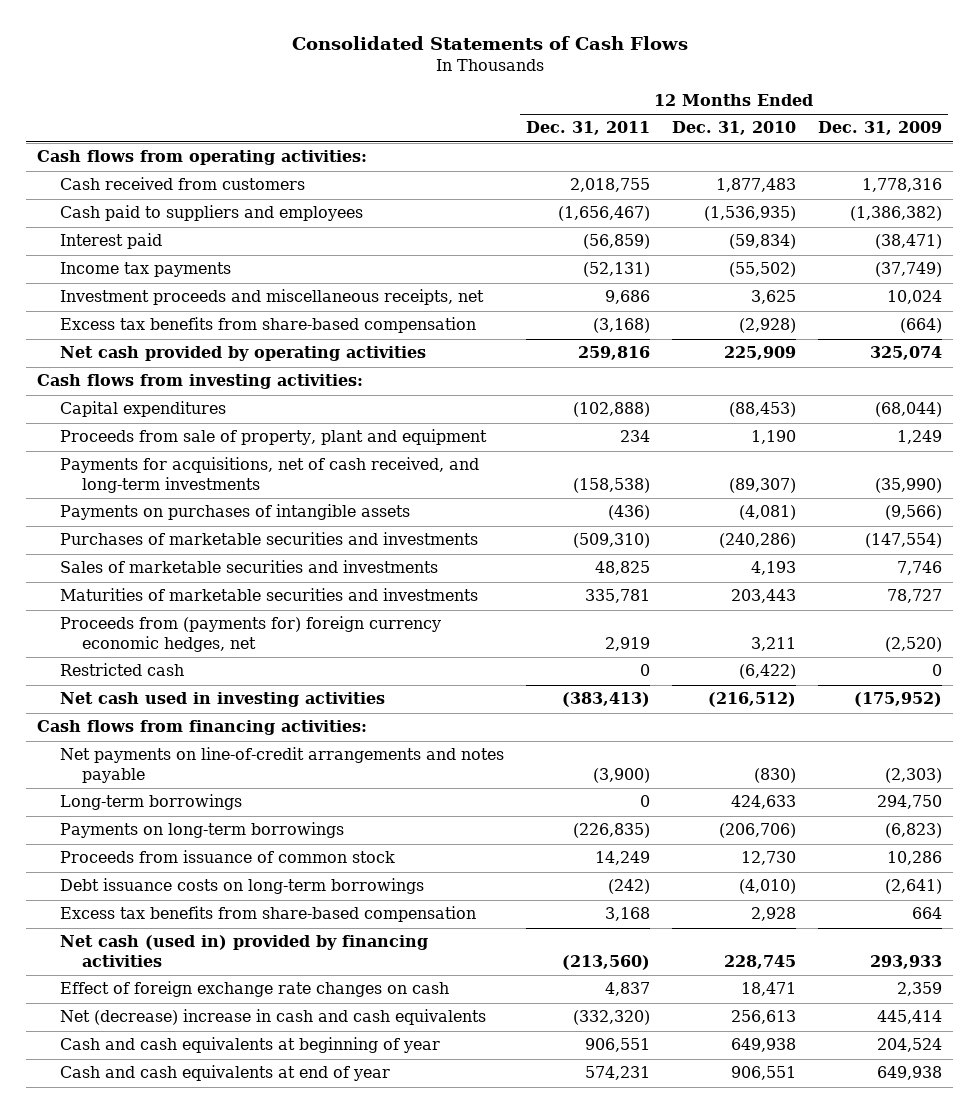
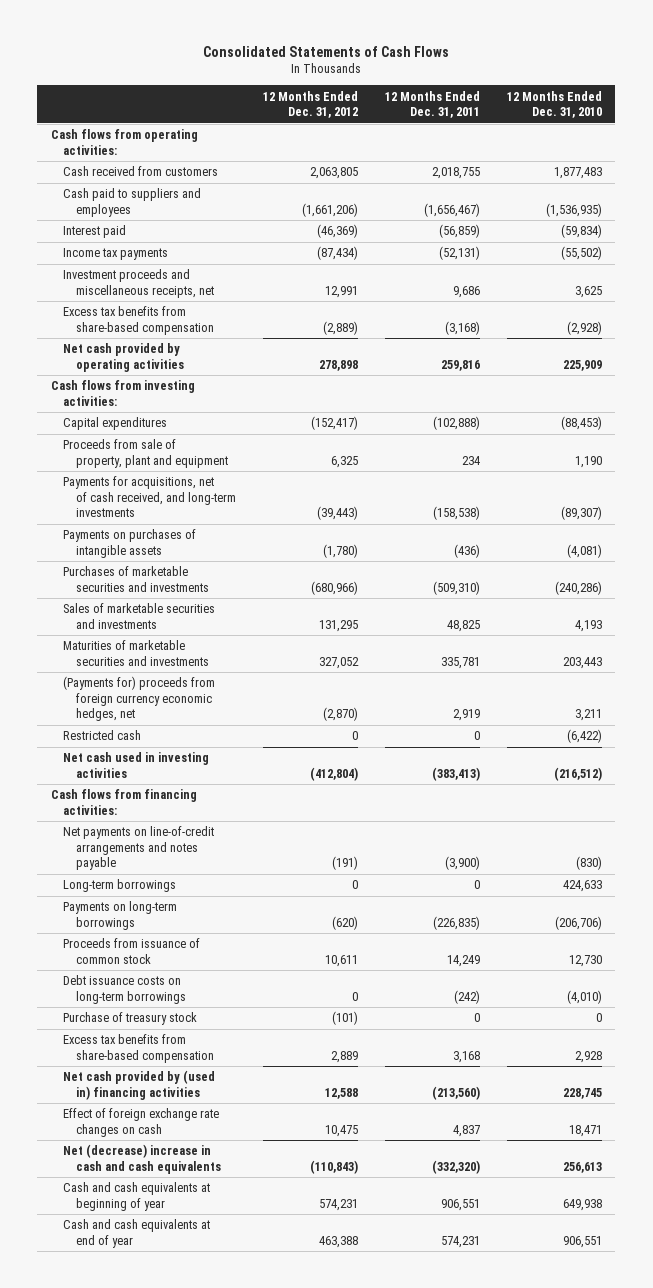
[818,121,943,136] Dec. 31, 2009 -> none
none -> [262,90,358,119] 12 Months Ended Dec. 31, 2012
[59,616,441,652] Proceeds from (payments for) foreign currency economic hedges, net -> [63,676,216,721] (Payments for) proceeds from foreign currency economic hedges, net
none -> [63,1012,198,1026] Purchase of treasury stock
[59,935,428,967] Net cash (used in) provided by financing activities -> [63,1070,216,1100] Net cash provided by (used in) financing activities

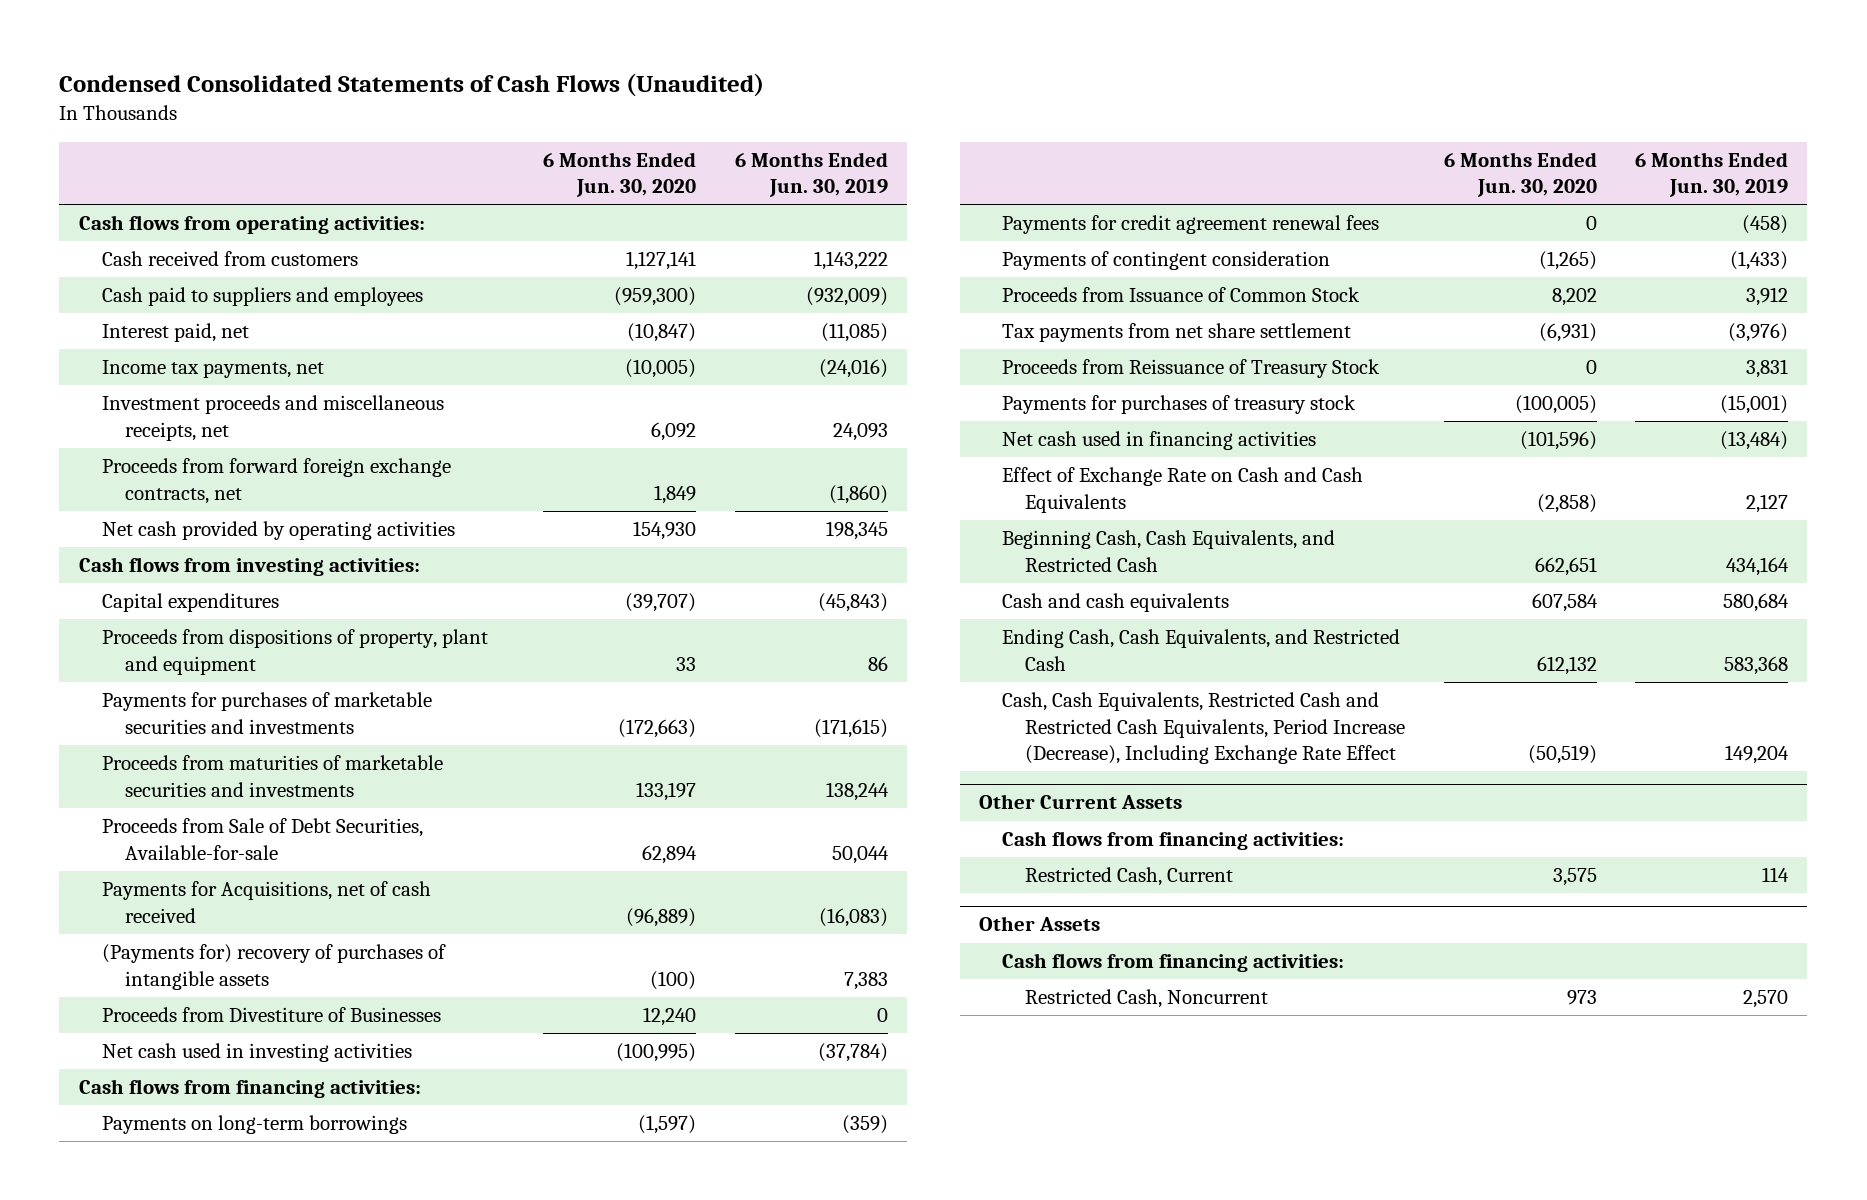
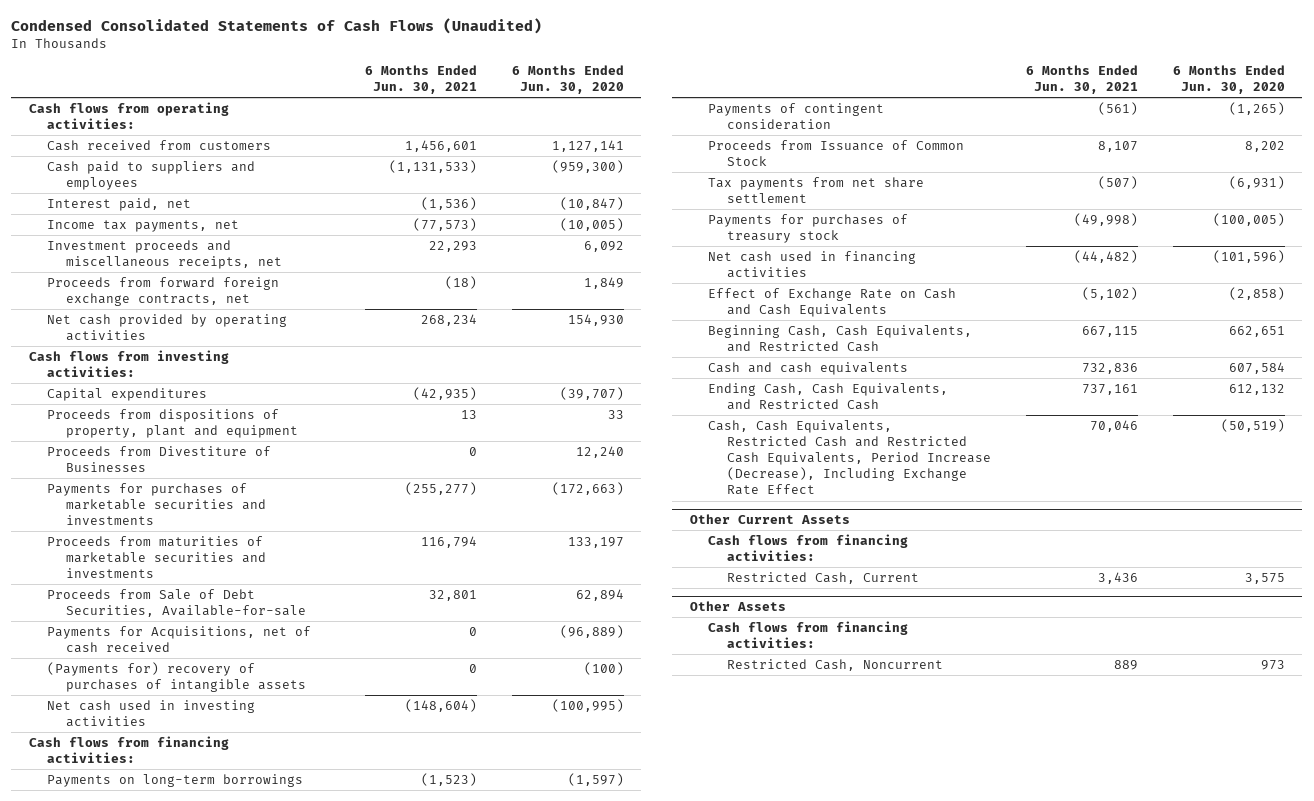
[734,151,888,198] 6 Months Ended Jun. 30, 2019 -> none
none -> [364,65,477,95] 6 Months Ended Jun. 30, 2021
[101,1007,441,1023] Proceeds from Divestiture of Businesses -> [47,445,272,473] Proceeds from Divestiture of Businesses
[1002,215,1380,235] Payments for credit agreement renewal fees -> none
[1002,359,1381,379] Proceeds from Reissuance of Treasury Stock -> none

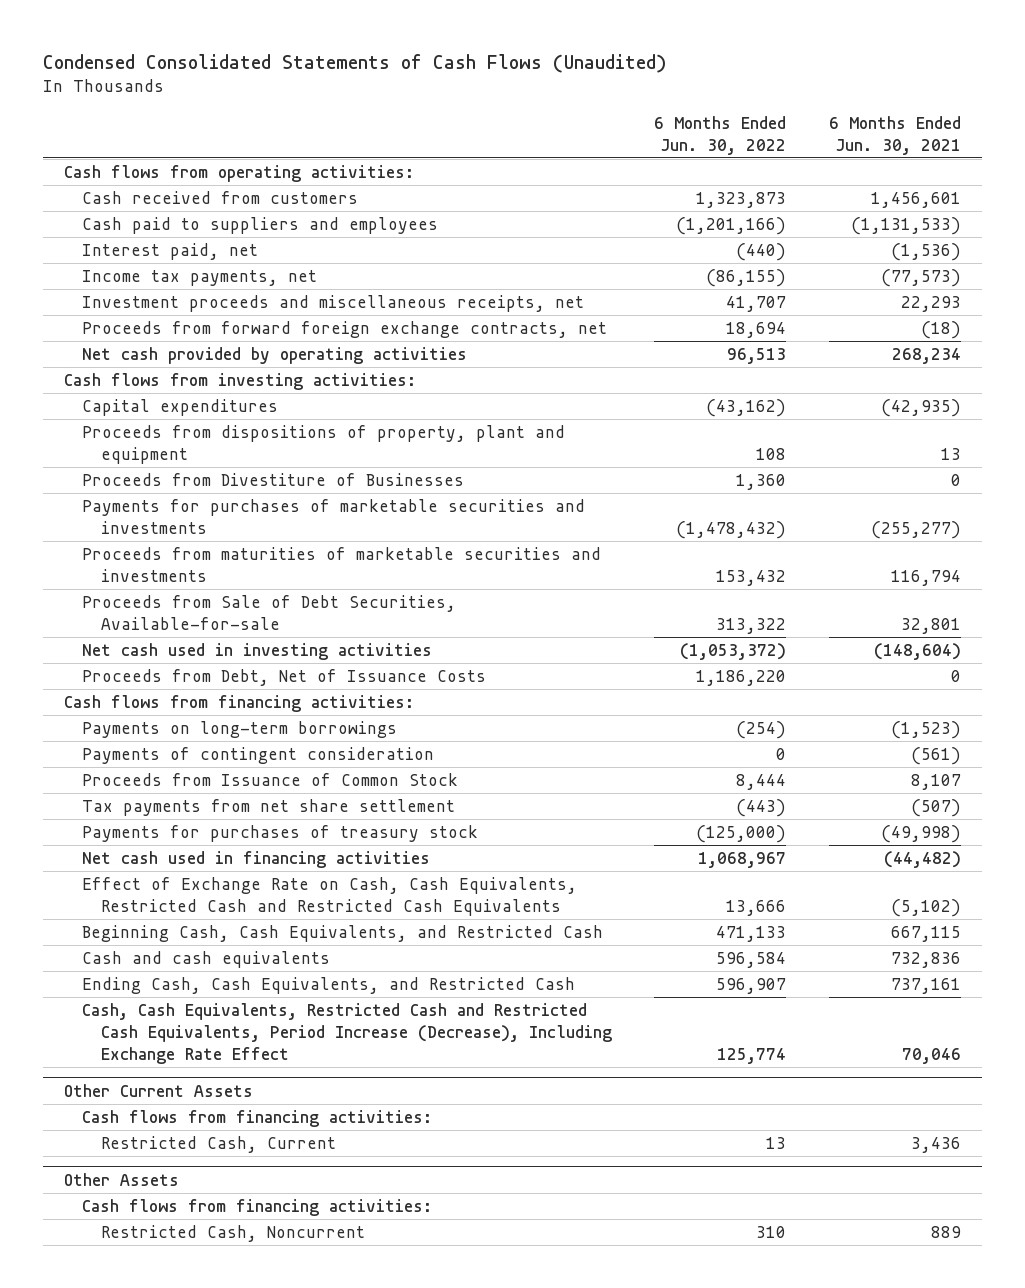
[511,65,624,95] 6 Months Ended Jun. 30, 2020 -> none
none -> [654,115,787,155] 6 Months Ended Jun. 30, 2022
[47,625,312,654] Payments for Acquisitions, net of cash received -> none
[47,661,306,693] (Payments for) recovery of purchases of intangible assets -> none
none -> [82,669,487,687] Proceeds from Debt, Net of Issuance Costs
[708,287,957,318] Effect of Exchange Rate on Cash and Cash Equivalents -> [82,877,578,916] Effect of Exchange Rate on Cash, Cash Equivalents, Restricted Cash and Restricted Cash Equivalents

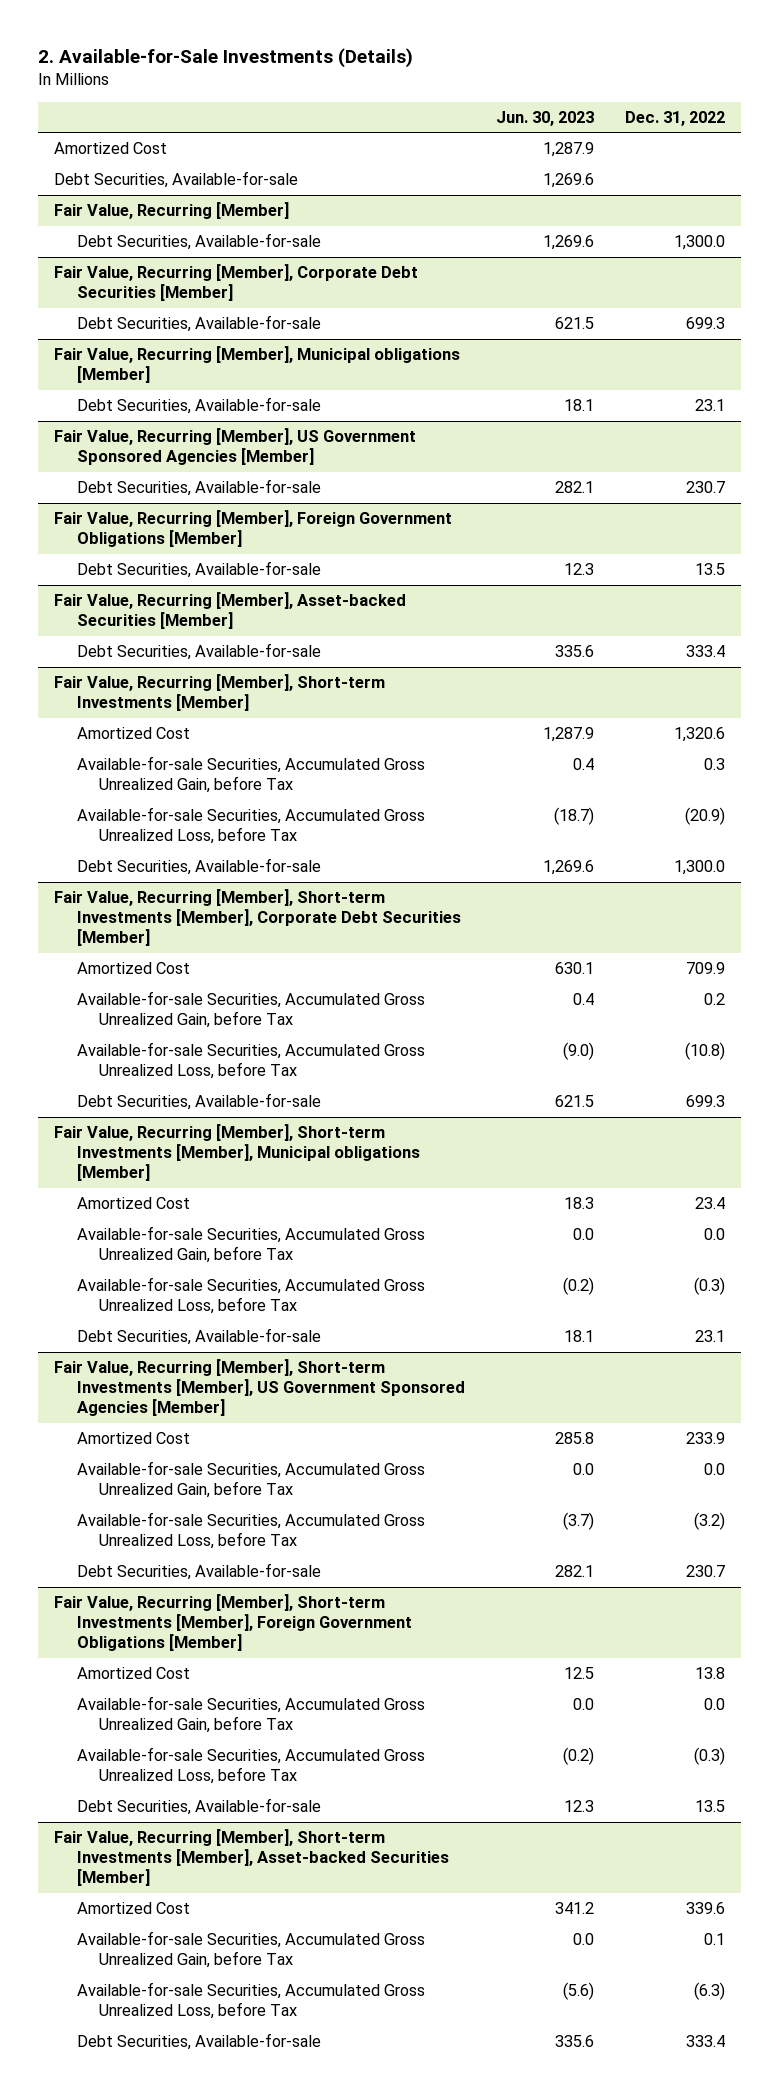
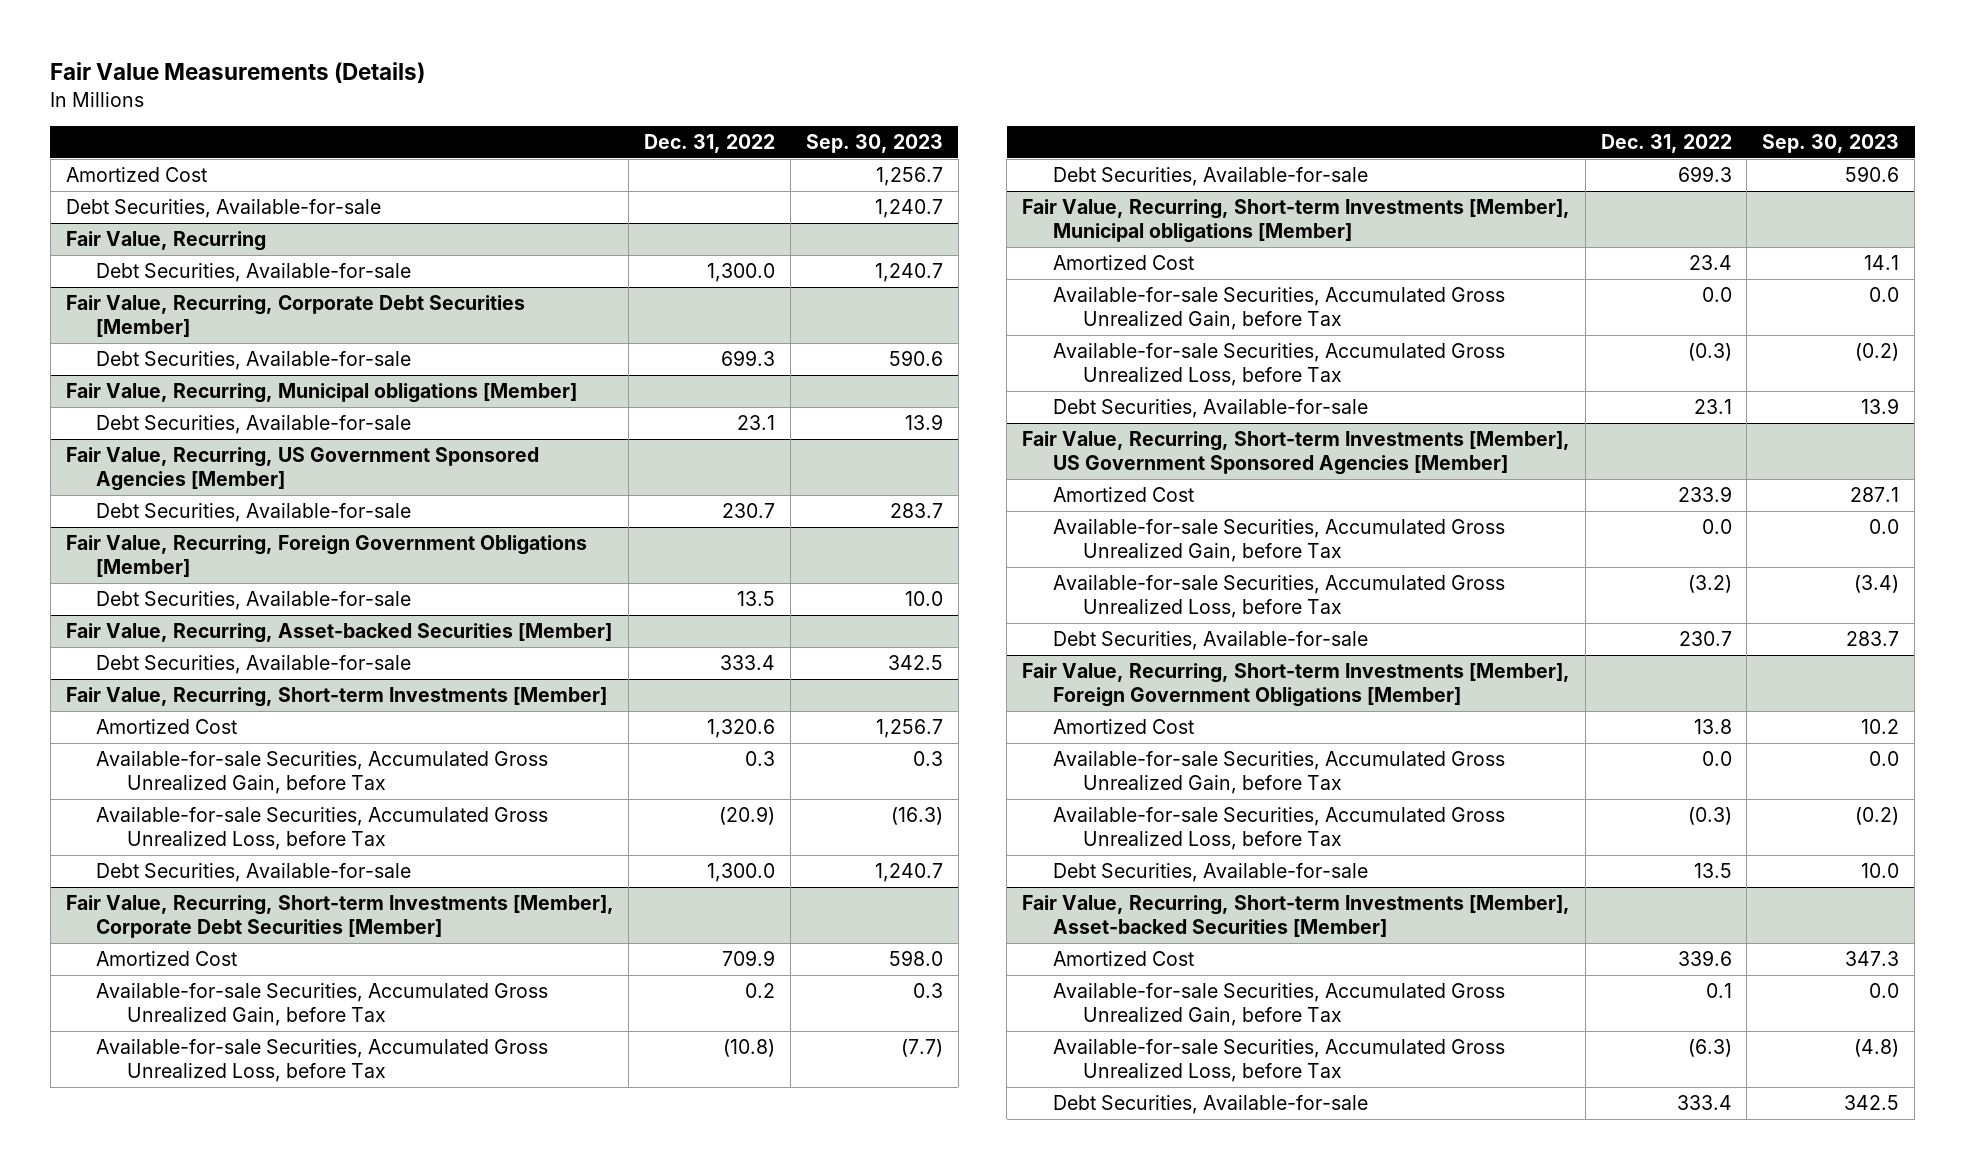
[38,48,414,69] 2. Available-for-Sale Investments (Details) -> [50,62,426,84] Fair Value Measurements (Details)
[496,110,595,126] Jun. 30, 2023 -> none
none -> [805,134,943,154] Sep. 30, 2023
[53,202,289,220] Fair Value, Recurring [Member] -> [65,230,266,251] Fair Value, Recurring
[53,264,418,302] Fair Value, Recurring [Member], Corporate Debt Securities [Member] -> [65,294,525,338] Fair Value, Recurring, Corporate Debt Securities [Member]
[53,346,460,384] Fair Value, Recurring [Member], Municipal obligations [Member] -> [65,382,577,403] Fair Value, Recurring, Municipal obligations [Member]
[53,428,416,466] Fair Value, Recurring [Member], US Government Sponsored Agencies [Member] -> [65,446,539,492] Fair Value, Recurring, US Government Sponsored Agencies [Member]
[53,510,452,548] Fair Value, Recurring [Member], Foreign Government Obligations [Member] -> [65,534,587,578] Fair Value, Recurring, Foreign Government Obligations [Member]
[53,592,406,630] Fair Value, Recurring [Member], Asset-backed Securities [Member] -> [65,622,612,643] Fair Value, Recurring, Asset-backed Securities [Member]
[53,674,385,712] Fair Value, Recurring [Member], Short-term Investments [Member] -> [65,686,607,707] Fair Value, Recurring, Short-term Investments [Member]
[53,889,461,947] Fair Value, Recurring [Member], Short-term Investments [Member], Corporate Debt Securities [Member] -> [65,894,614,939] Fair Value, Recurring, Short-term Investments [Member], Corporate Debt Securities [Member]
[53,1124,420,1182] Fair Value, Recurring [Member], Short-term Investments [Member], Municipal obligations [Member] -> [1022,198,1571,244] Fair Value, Recurring, Short-term Investments [Member], Municipal obligations [Member]
[53,1359,465,1417] Fair Value, Recurring [Member], Short-term Investments [Member], US Government Sponsored Agencies [Member] -> [1022,430,1571,476] Fair Value, Recurring, Short-term Investments [Member], US Government Sponsored Agencies [Member]
[53,1594,412,1652] Fair Value, Recurring [Member], Short-term Investments [Member], Foreign Government Obligations [Member] -> [1022,662,1571,708] Fair Value, Recurring, Short-term Investments [Member], Foreign Government Obligations [Member]
[53,1829,449,1887] Fair Value, Recurring [Member], Short-term Investments [Member], Asset-backed Securities [Member] -> [1022,894,1571,938] Fair Value, Recurring, Short-term Investments [Member], Asset-backed Securities [Member]

